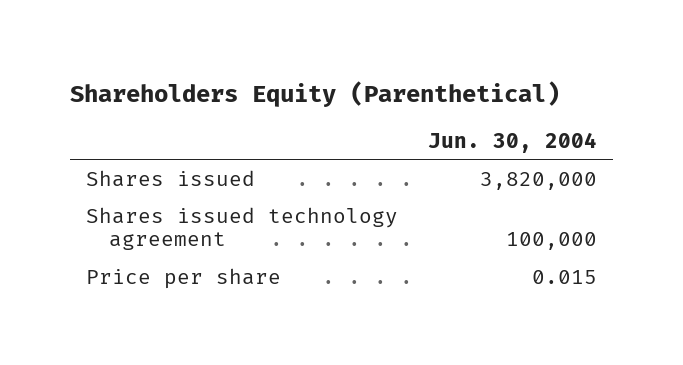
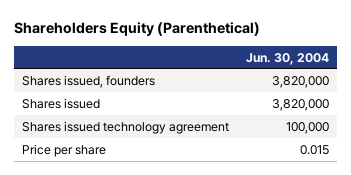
none -> [22,74,156,88] Shares issued, founders

